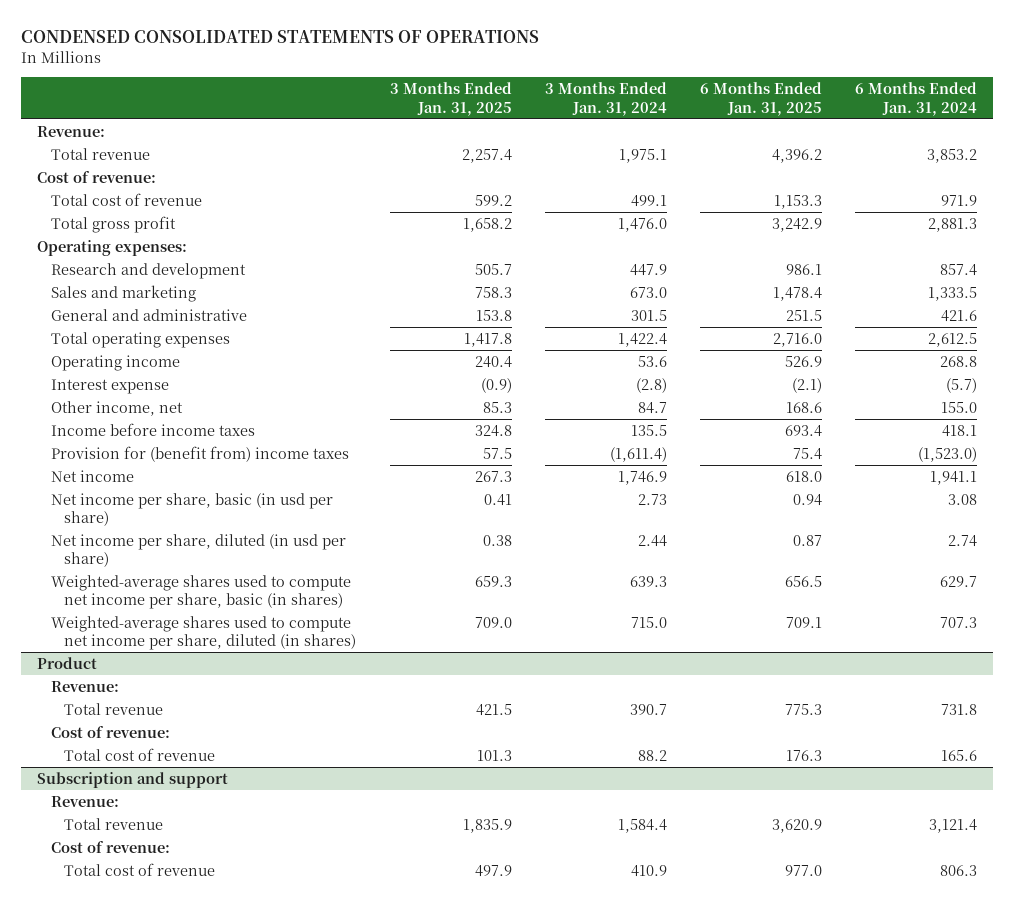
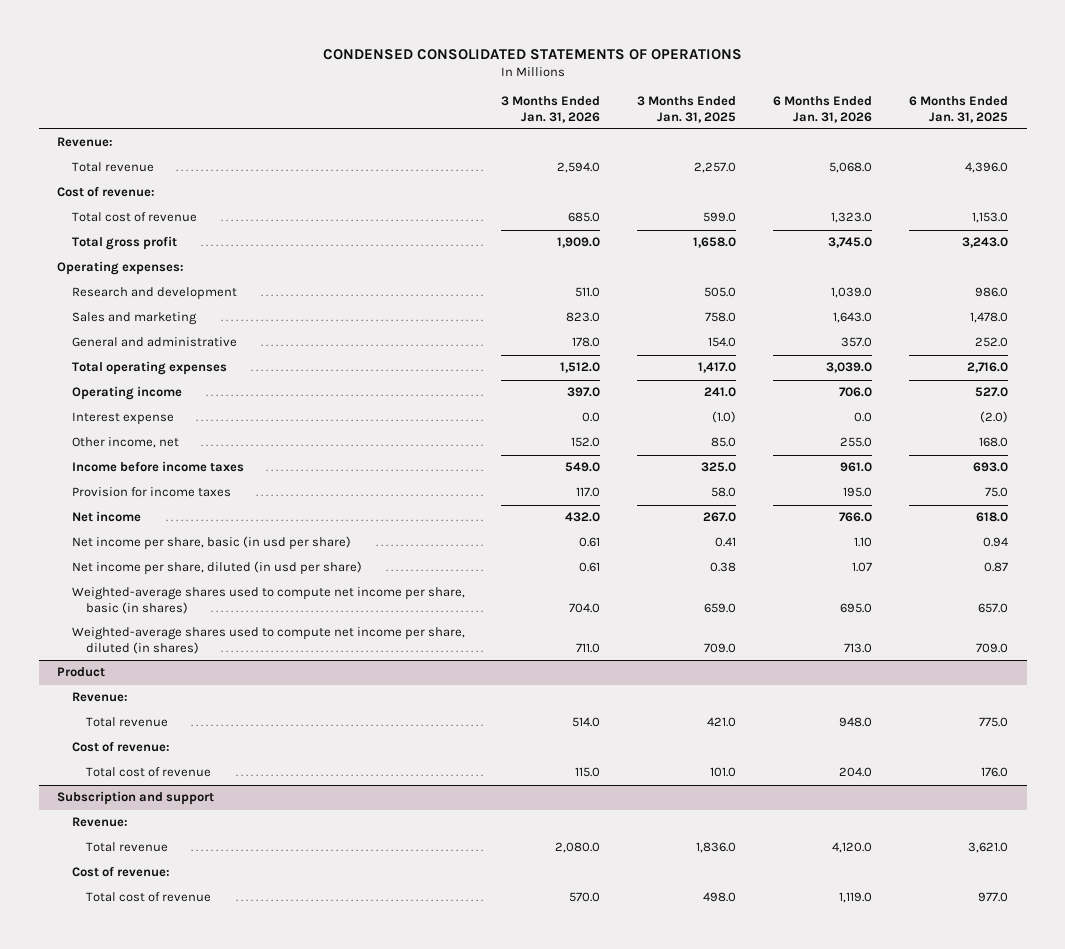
[544,82,667,116] 3 Months Ended Jan. 31, 2024 -> none
[854,82,977,116] 6 Months Ended Jan. 31, 2024 -> none
none -> [501,96,601,123] 3 Months Ended Jan. 31, 2026
none -> [773,96,873,123] 6 Months Ended Jan. 31, 2026
[461,148,512,163] 2,257.4 -> [694,162,737,174] 2,257.0
[771,148,822,163] 4,396.2 -> [965,162,1009,174] 4,396.0
[474,194,512,206] 599.2 -> [703,212,737,223] 599.0
[773,194,822,209] 1,153.3 -> [972,212,1009,224] 1,153.0
[462,217,512,232] 1,658.2 -> [693,237,737,249] 1,658.0
[771,217,822,232] 3,242.9 -> [962,237,1009,249] 3,243.0
[474,263,512,275] 505.7 -> [704,287,737,298] 505.0
[785,263,822,275] 986.1 -> [975,287,1009,298] 986.0
[474,286,512,298] 758.3 -> [705,312,737,323] 758.0
[772,286,822,301] 1,478.4 -> [970,312,1009,324] 1,478.0
[475,309,512,321] 153.8 -> [708,337,737,348] 154.0
[785,309,822,321] 251.5 -> [975,337,1009,348] 252.0
[463,332,512,347] 1,417.8 -> [698,362,737,374] 1,417.0
[474,355,512,368] 240.4 -> [704,387,737,398] 241.0
[784,355,822,367] 526.9 -> [975,387,1009,398] 527.0
[480,377,512,393] (0.9) -> [712,411,737,424] (1.0)
[791,377,822,393] (2.1) -> [980,411,1009,424] (2.0)
[482,401,512,413] 85.3 -> [711,437,737,448] 85.0
[785,401,822,413] 168.6 -> [979,437,1009,448] 168.0
[474,424,512,437] 324.8 -> [701,462,737,473] 325.0
[784,424,822,437] 693.4 -> [973,462,1009,473] 693.0
[50,445,349,462] Provision for (benefit from) income taxes -> [71,487,231,498] Provision for income taxes
[482,447,512,459] 57.5 -> [711,487,737,498] 58.0
[792,447,822,460] 75.4 -> [985,487,1009,498] 75.0
[474,470,512,482] 267.3 -> [703,512,737,523] 267.0
[474,575,512,587] 659.3 -> [704,602,737,613] 659.0
[784,575,822,587] 656.5 -> [978,602,1009,613] 657.0
[785,616,822,628] 709.1 -> [976,642,1009,653] 709.0
[475,703,512,716] 421.5 -> [707,717,737,728] 421.0
[784,703,822,715] 775.3 -> [979,717,1009,728] 775.0
[476,749,512,761] 101.3 -> [710,767,737,778] 101.0
[785,749,822,761] 176.3 -> [981,767,1009,778] 176.0
[462,818,512,833] 1,835.9 -> [696,842,737,854] 1,836.0
[771,818,822,833] 3,620.9 -> [968,842,1009,854] 3,621.0
[474,864,512,877] 497.9 -> [703,892,737,903] 498.0

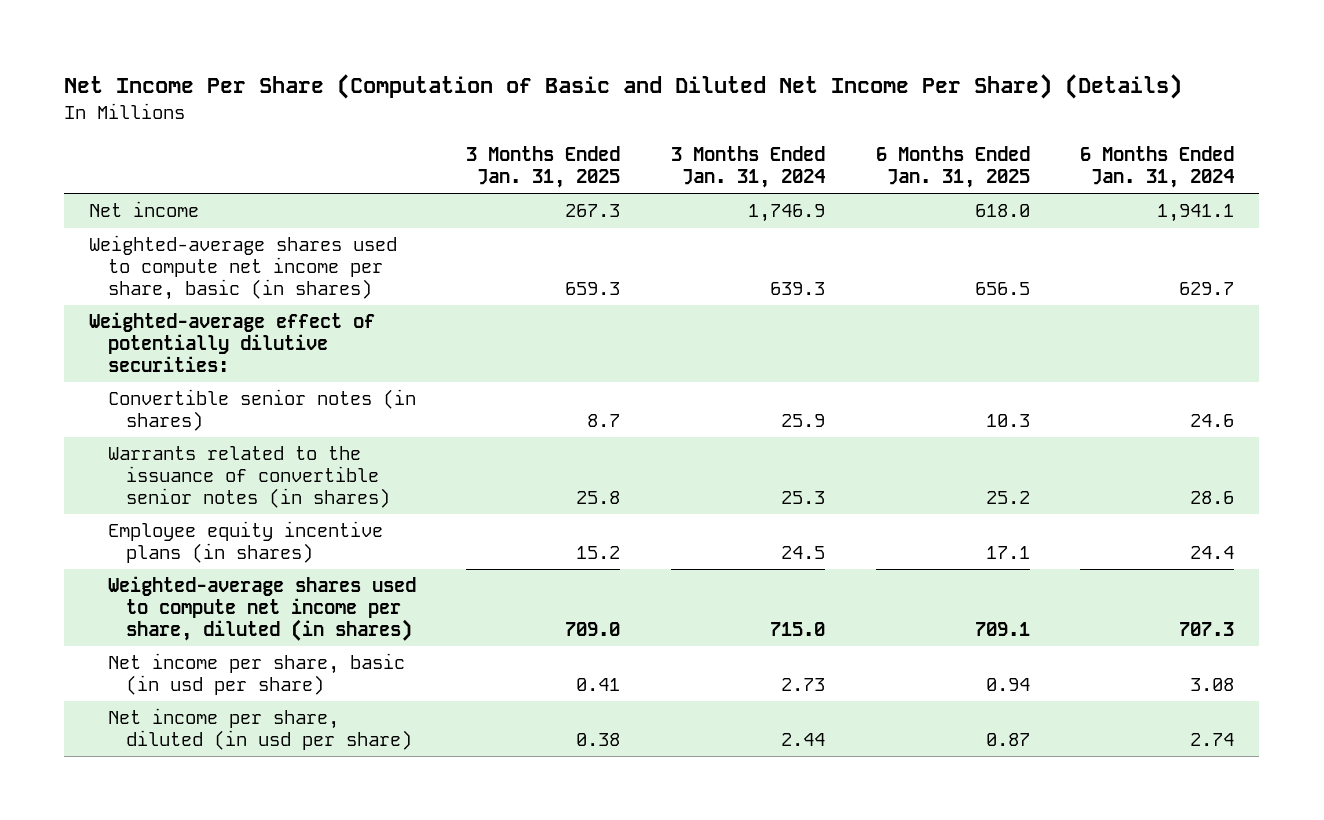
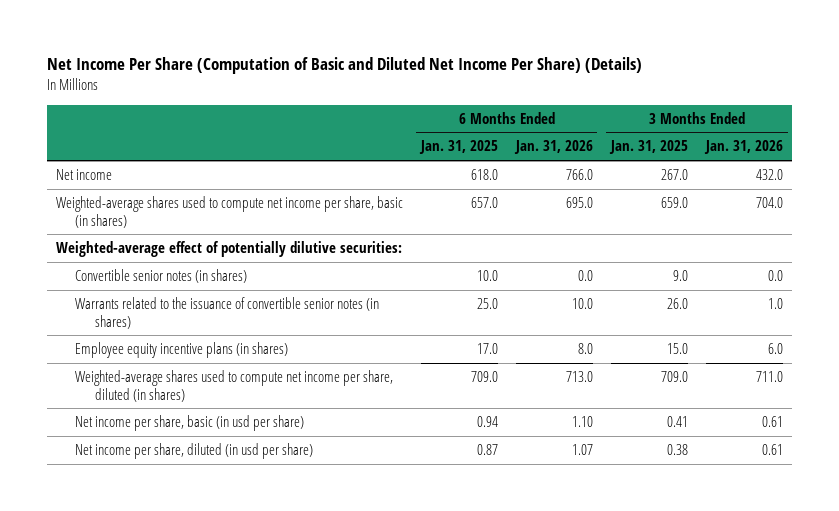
[670,146,825,188] 3 Months Ended Jan. 31, 2024 -> none
[1080,146,1235,188] 6 Months Ended Jan. 31, 2024 -> none
none -> [513,140,593,155] Jan. 31, 2026
none -> [704,140,784,155] Jan. 31, 2026
[565,204,621,218] 267.3 -> [660,169,688,181] 267.0
[565,282,621,296] 659.3 -> [660,197,688,209] 659.0
[974,282,1030,296] 656.5 -> [470,197,498,209] 657.0
[587,414,621,428] 8.7 -> [672,270,688,282] 9.0
[985,414,1030,428] 10.3 -> [476,270,498,282] 10.0
[576,491,621,505] 25.8 -> [666,298,688,310] 26.0
[985,491,1030,505] 25.2 -> [476,298,498,310] 25.0
[576,546,621,560] 15.2 -> [666,343,688,355] 15.0
[985,546,1030,560] 17.1 -> [476,343,498,355] 17.0
[974,622,1030,637] 709.1 -> [470,371,498,383] 709.0

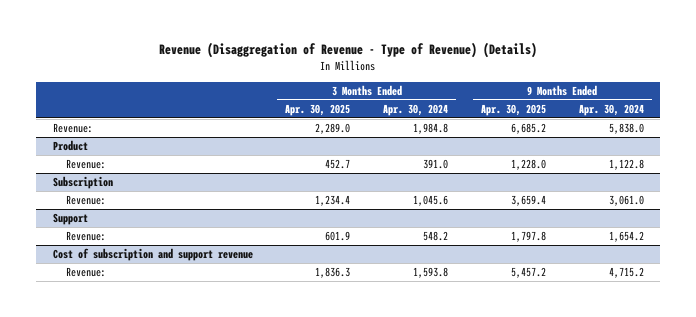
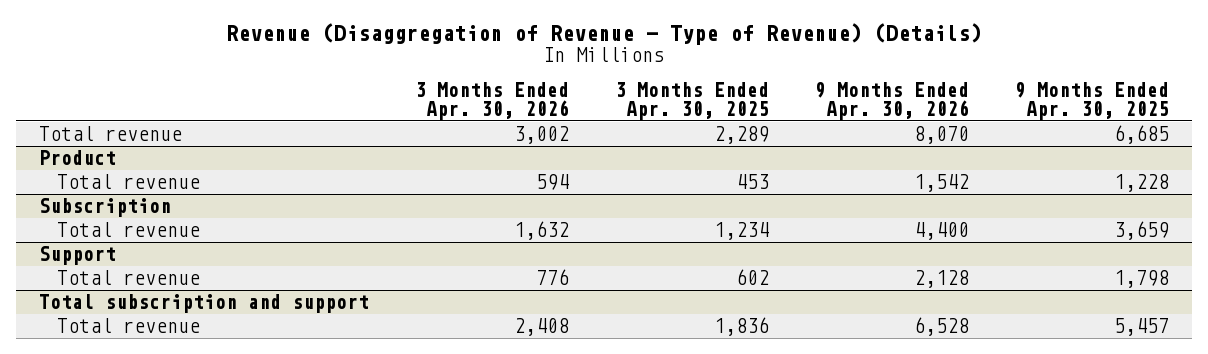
[383,103,449,116] Apr. 30, 2024 -> none
[578,103,644,116] Apr. 30, 2024 -> none
none -> [415,82,570,121] 3 Months Ended Apr. 30, 2026
none -> [815,82,970,121] 9 Months Ended Apr. 30, 2026
[52,123,93,134] Revenue: -> [39,126,183,142] Total revenue
[315,123,351,135] 2,289.0 -> [714,126,770,145] 2,289
[510,123,546,135] 6,685.2 -> [1114,125,1170,145] 6,685
[65,159,106,170] Revenue: -> [56,174,200,190] Total revenue
[325,159,351,170] 452.7 -> [736,174,770,190] 453
[510,159,546,171] 1,228.0 -> [1114,174,1170,193] 1,228
[65,195,106,206] Revenue: -> [56,222,200,238] Total revenue
[315,195,351,207] 1,234.4 -> [714,222,770,241] 1,234
[510,195,546,207] 3,659.4 -> [1114,221,1170,241] 3,659
[65,231,106,242] Revenue: -> [56,270,200,286] Total revenue
[325,231,351,242] 601.9 -> [736,269,770,286] 602
[510,231,546,243] 1,797.8 -> [1114,270,1170,289] 1,798
[52,248,253,262] Cost of subscription and support revenue -> [39,294,370,314] Total subscription and support
[65,267,106,278] Revenue: -> [56,318,200,334] Total revenue
[315,267,351,279] 1,836.3 -> [714,317,770,337] 1,836
[510,267,546,279] 5,457.2 -> [1114,318,1170,337] 5,457

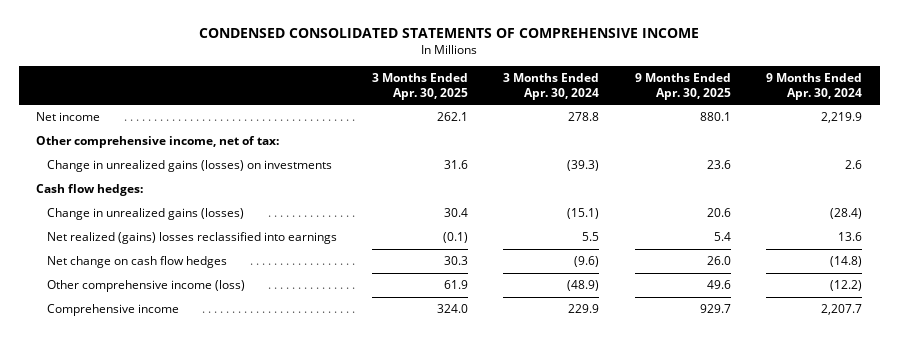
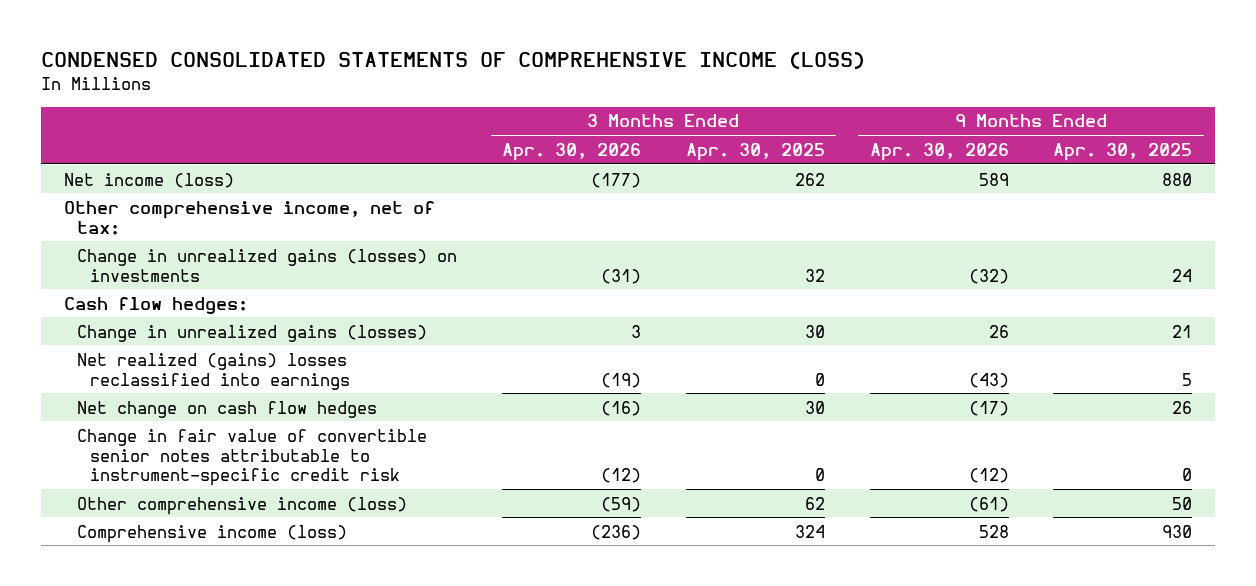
[199,27,700,38] CONDENSED CONSOLIDATED STATEMENTS OF COMPREHENSIVE INCOME -> [41,52,866,70] CONDENSED CONSOLIDATED STATEMENTS OF COMPREHENSIVE INCOME (LOSS)
[503,73,600,100] 3 Months Ended Apr. 30, 2024 -> none
[766,73,863,100] 9 Months Ended Apr. 30, 2024 -> none
none -> [501,142,641,161] Apr. 30, 2026
none -> [869,142,1009,161] Apr. 30, 2026
[36,112,101,122] Net income -> [63,172,234,188] Net income (loss)
[437,112,469,122] 262.1 -> [794,172,825,186] 262
[699,112,731,122] 880.1 -> [1162,172,1193,186] 880
[444,160,469,170] 31.6 -> [804,268,825,282] 32
[706,160,731,170] 23.6 -> [1172,268,1193,282] 24
[444,208,469,218] 30.4 -> [804,324,825,338] 30
[706,208,731,218] 20.6 -> [1172,324,1193,338] 21
[443,232,469,244] (0.1) -> [814,372,825,386] 0
[713,232,731,242] 5.4 -> [1182,372,1193,386] 5
[444,256,469,266] 30.3 -> [804,400,825,414] 30
[706,256,731,266] 26.0 -> [1172,400,1193,414] 26
none -> [76,428,427,487] Change in fair value of convertible senior notes attributable to instrument-specific credit risk
[444,280,469,290] 61.9 -> [804,496,825,510] 62
[706,280,731,290] 49.6 -> [1172,496,1193,510] 50
[46,304,179,317] Comprehensive income -> [76,524,347,543] Comprehensive income (loss)
[437,304,469,314] 324.0 -> [794,524,825,538] 324
[699,304,731,314] 929.7 -> [1162,524,1193,538] 930

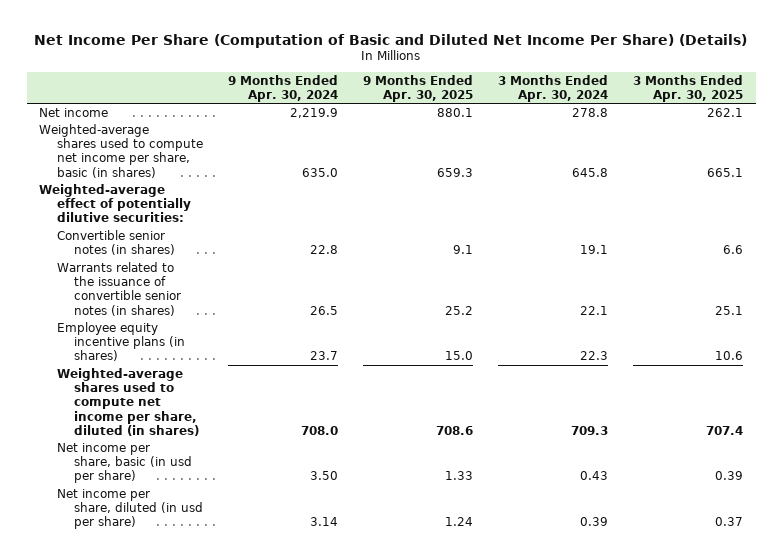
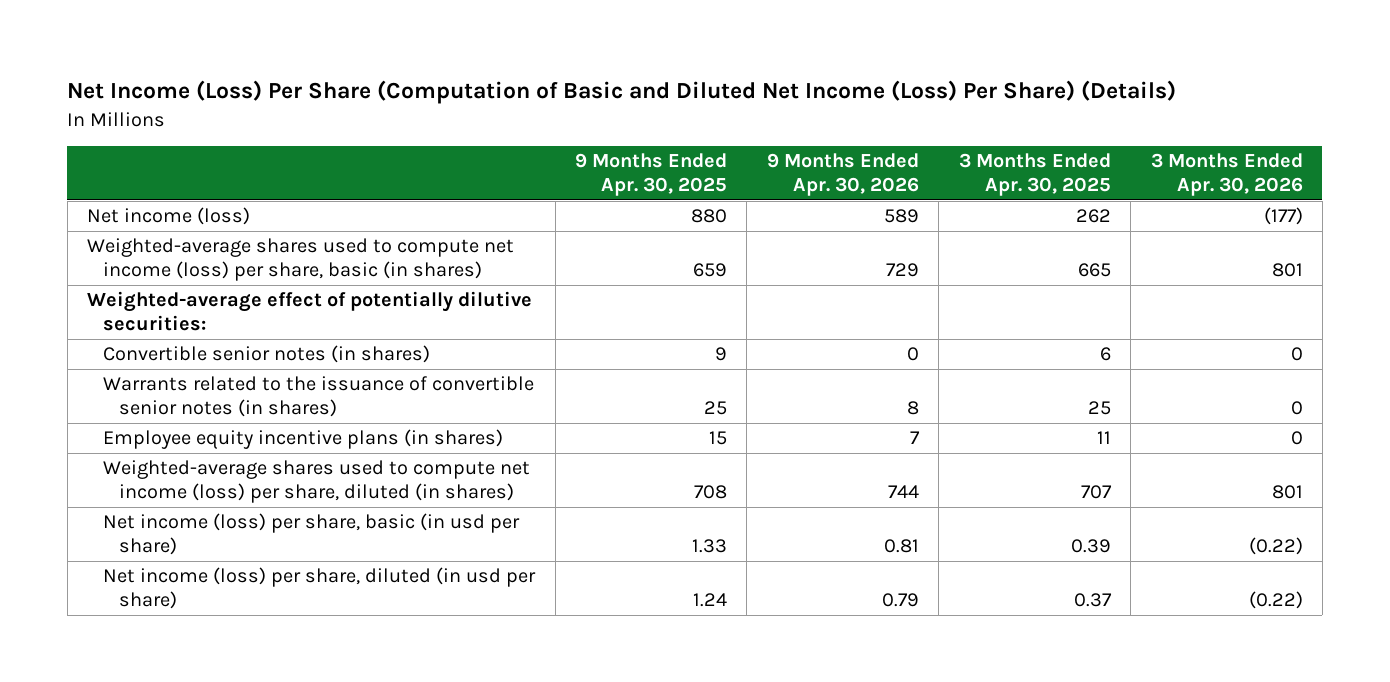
[34,33,748,48] Net Income Per Share (Computation of Basic and Diluted Net Income Per Share) (Details) -> [67,80,1177,105] Net Income (Loss) Per Share (Computation of Basic and Diluted Net Income (Loss) Per Share) (Details)
[228,74,339,103] 9 Months Ended Apr. 30, 2024 -> none
[498,74,609,103] 3 Months Ended Apr. 30, 2024 -> none
none -> [766,153,919,197] 9 Months Ended Apr. 30, 2026
none -> [1150,153,1303,197] 3 Months Ended Apr. 30, 2026
[39,107,109,117] Net income -> [87,207,251,226] Net income (loss)
[437,107,474,117] 880.1 -> [691,209,728,224] 880
[707,107,744,117] 262.1 -> [1075,209,1111,224] 262
[39,123,203,178] Weighted-average shares used to compute net income per share, basic (in shares) -> [87,238,515,282] Weighted-average shares used to compute net income (loss) per share, basic (in shares)
[437,167,474,177] 659.3 -> [693,263,728,278] 659
[707,167,744,177] 665.1 -> [1077,263,1111,278] 665
[453,245,474,255] 9.1 -> [715,347,728,362] 9
[723,245,744,255] 6.6 -> [1099,347,1111,362] 6
[445,305,474,315] 25.2 -> [704,401,728,416] 25
[715,305,744,315] 25.1 -> [1087,401,1111,416] 25
[445,351,474,361] 15.0 -> [709,431,728,446] 15
[715,351,744,361] 10.6 -> [1096,431,1111,445] 11
[56,367,200,437] Weighted-average shares used to compute net income per share, diluted (in shares) -> [103,460,531,504] Weighted-average shares used to compute net income (loss) per share, diluted (in shares)
[436,426,474,436] 708.6 -> [694,485,728,500] 708
[706,426,744,436] 707.4 -> [1080,485,1112,500] 707
[56,442,193,484] Net income per share, basic (in usd per share) -> [103,513,521,556] Net income (loss) per share, basic (in usd per share)
[56,488,204,530] Net income per share, diluted (in usd per share) -> [103,567,537,610] Net income (loss) per share, diluted (in usd per share)

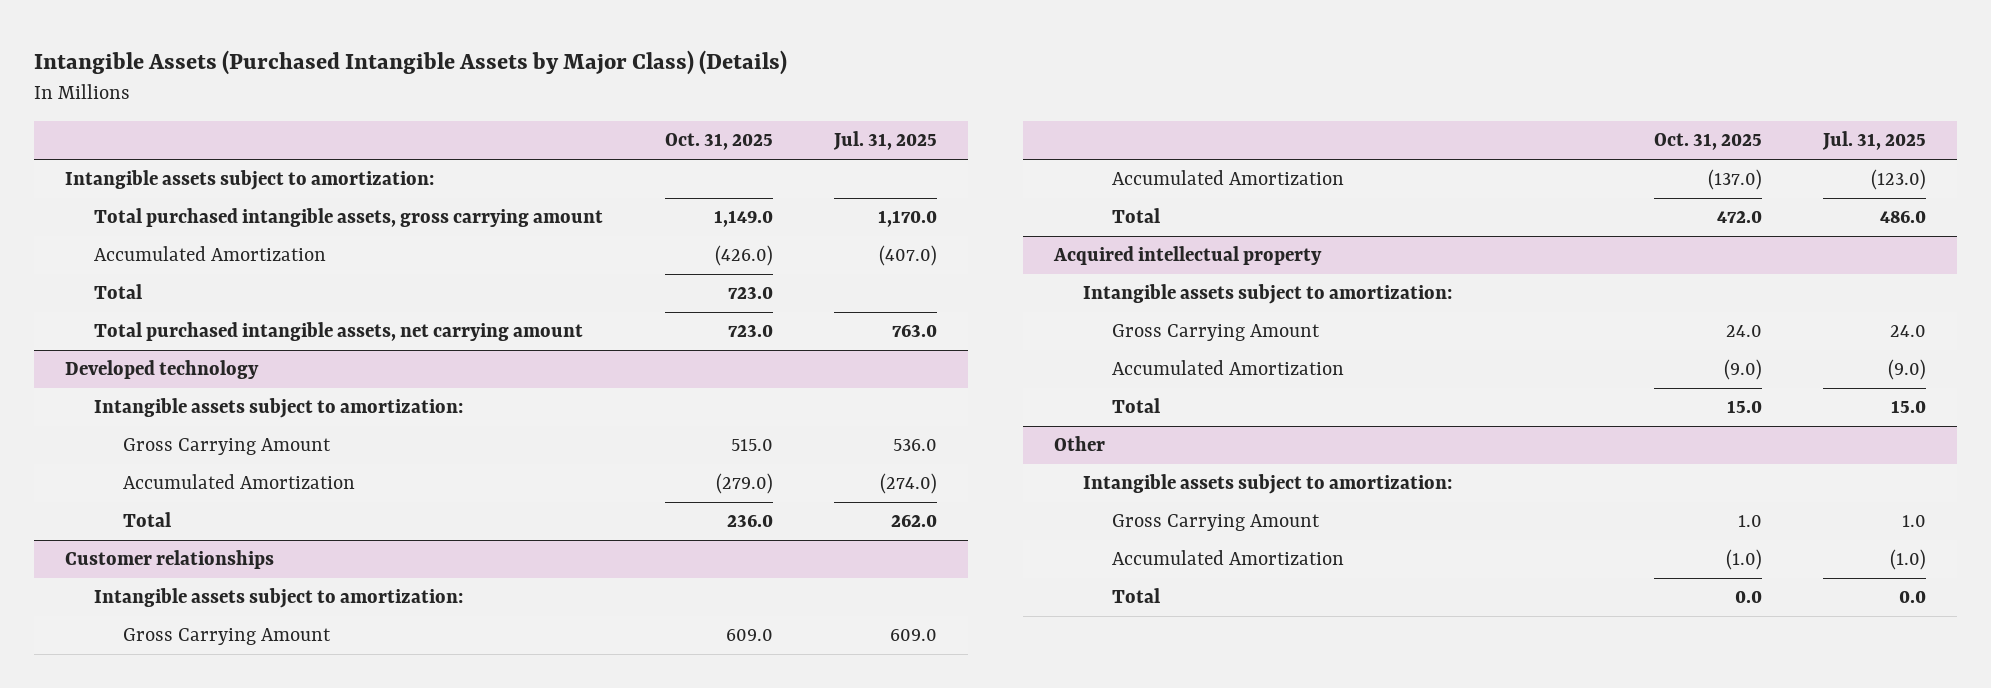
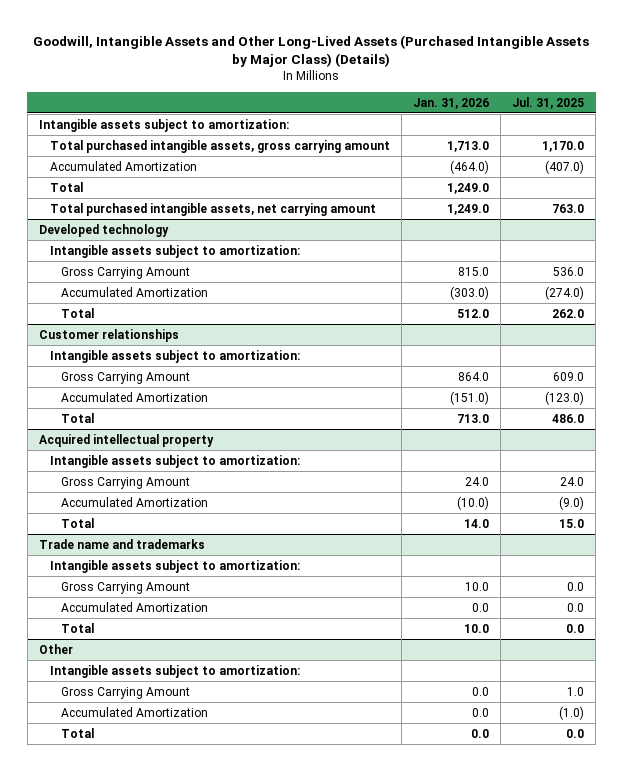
[34,49,788,75] Intangible Assets (Purchased Intangible Assets by Major Class) (Details) -> [33,34,590,68] Goodwill, Intangible Assets and Other Long-Lived Assets (Purchased Intangible Assets by Major Class) (Details)
[664,133,773,151] Oct. 31, 2025 -> none
none -> [413,97,490,109] Jan. 31, 2026
none -> [38,538,205,549] Trade name and trademarks
none -> [50,559,301,573] Intangible assets subject to amortization:
none -> [61,581,191,594] Gross Carrying Amount
none -> [61,601,209,612] Accumulated Amortization
none -> [61,622,95,633] Total

